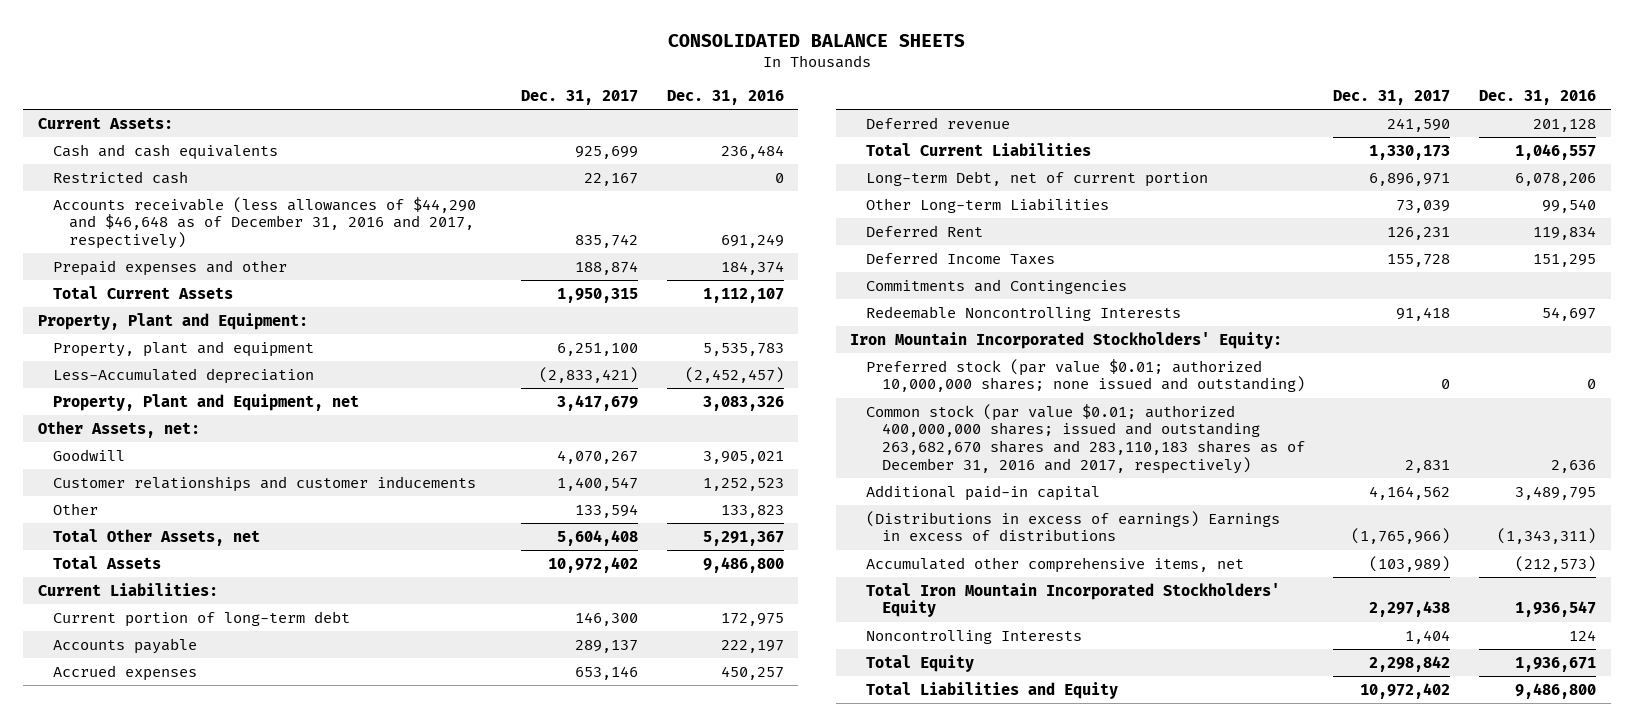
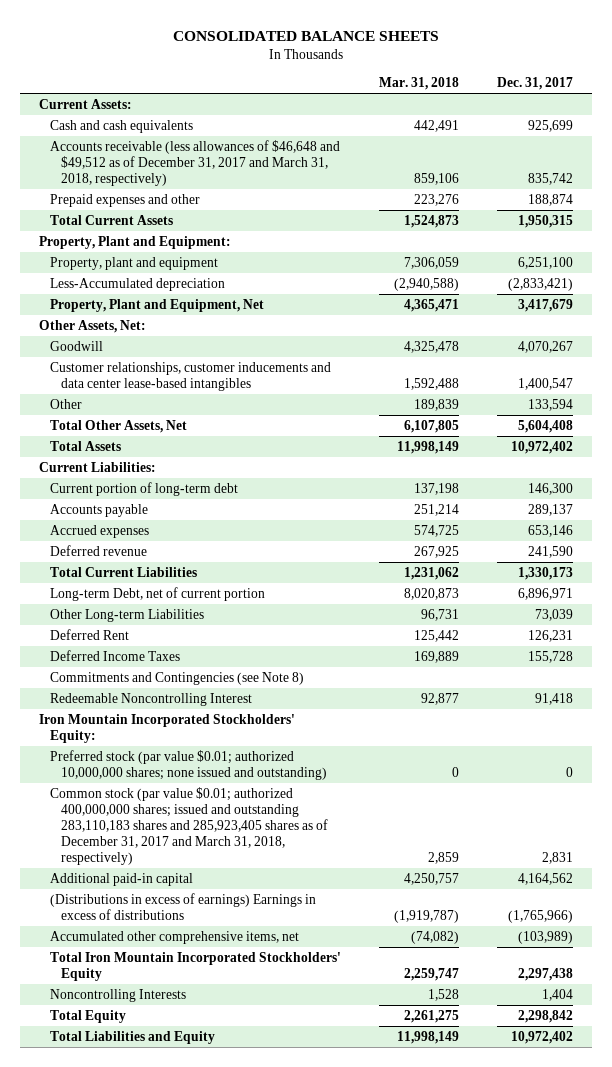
[666,89,784,105] Dec. 31, 2016 -> none
none -> [378,77,459,91] Mar. 31, 2018
[53,170,189,184] Restricted cash -> none
[53,196,477,250] Accounts receivable (less allowances of $44,290 and $46,648 as of December 31, 2016 and 2017, respectively) -> [50,139,341,186] Accounts receivable (less allowances of $46,648 and $49,512 as of December 31, 2017 and March 31, 2018, respectively)
[53,393,360,411] Property, Plant and Equipment, net -> [50,298,265,312] Property, Plant and Equipment, Net
[37,420,200,438] Other Assets, net: -> [39,319,147,333] Other Assets, Net:
[53,475,477,492] Customer relationships and customer inducements -> [50,361,332,391] Customer relationships, customer inducements and data center lease-based intangibles
[53,528,261,546] Total Other Assets, net -> [50,419,188,433] Total Other Assets, Net
[865,278,1127,294] Commitments and Contingencies -> [50,671,305,685] Commitments and Contingencies (see Note 8)
[865,305,1181,321] Redeemable Noncontrolling Interests -> [50,692,253,706] Redeemable Noncontrolling Interest
[865,403,1305,474] Common stock (par value $0.01; authorized 400,000,000 shares; issued and outstanding 263,682,670 shares and 283,110,183 shares as of December 31, 2016 and 2017, respectively) -> [50,786,328,865] Common stock (par value $0.01; authorized 400,000,000 shares; issued and outstanding 283,110,183 shares and 285,923,405 shares as of December 31, 2017 and March 31, 2018, respectively)

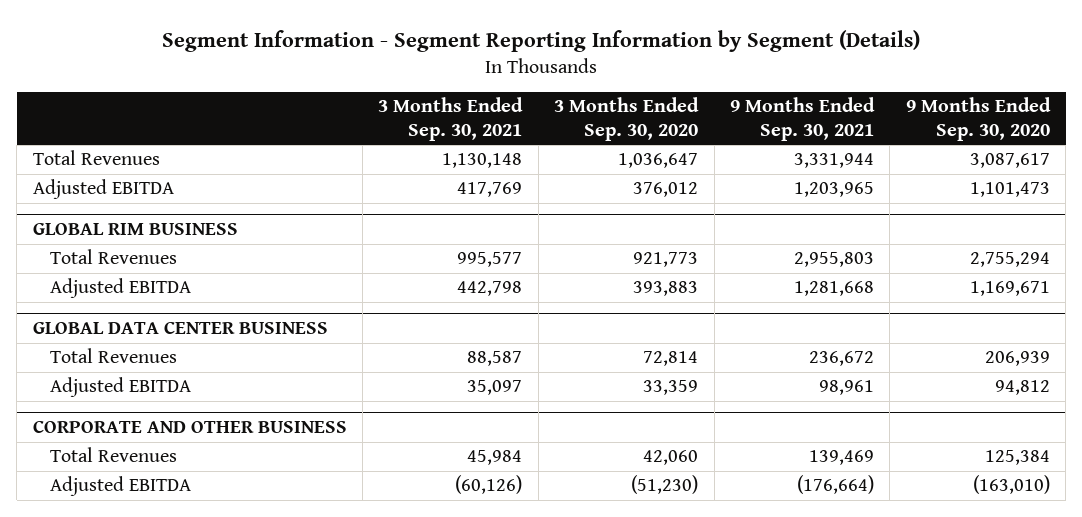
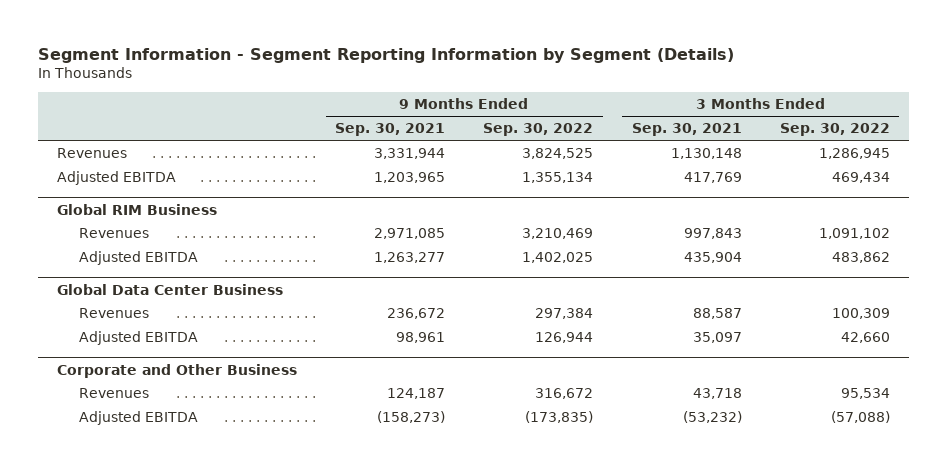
[554,97,700,142] 3 Months Ended Sep. 30, 2020 -> none
[905,97,1051,142] 9 Months Ended Sep. 30, 2020 -> none
none -> [483,123,594,137] Sep. 30, 2022
none -> [779,123,890,137] Sep. 30, 2022
[32,150,160,166] Total Revenues -> [57,147,128,158] Revenues
[32,223,238,236] GLOBAL RIM BUSINESS -> [57,203,218,215] Global RIM Business
[50,249,178,265] Total Revenues -> [79,227,150,238] Revenues
[457,252,523,268] 995,577 -> [683,227,742,239] 997,843
[793,252,874,268] 2,955,803 -> [374,227,446,239] 2,971,085
[457,281,523,297] 442,798 -> [683,251,742,263] 435,904
[793,281,874,297] 1,281,668 -> [374,251,446,263] 1,263,277
[32,321,328,335] GLOBAL DATA CENTER BUSINESS -> [57,283,284,295] Global Data Center Business
[50,348,178,364] Total Revenues -> [79,307,150,318] Revenues
[32,420,347,434] CORPORATE AND OTHER BUSINESS -> [57,363,298,378] Corporate and Other Business
[50,447,178,463] Total Revenues -> [79,387,150,398] Revenues
[467,450,523,466] 45,984 -> [692,387,742,399] 43,718
[808,450,874,466] 139,469 -> [387,387,446,399] 124,187
[455,475,523,495] (60,126) -> [682,410,742,423] (53,232)
[796,475,874,495] (176,664) -> [377,410,446,423] (158,273)

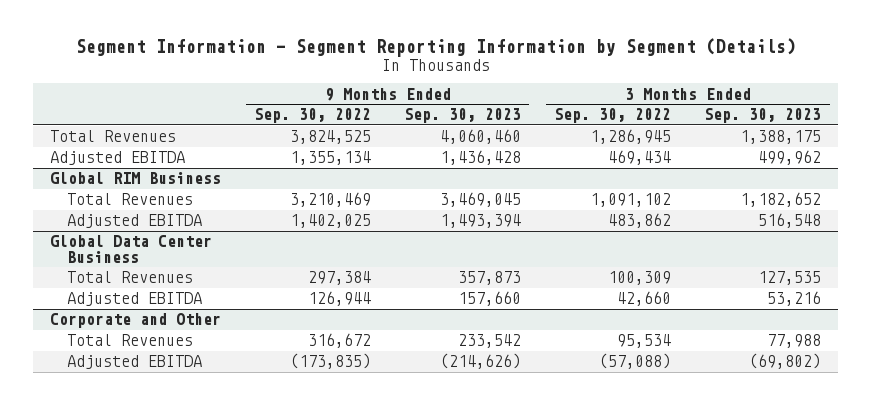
[335,123,446,137] Sep. 30, 2021 -> none
[631,123,742,137] Sep. 30, 2021 -> none
none -> [404,108,522,124] Sep. 30, 2023
none -> [704,108,822,124] Sep. 30, 2023
[57,147,128,158] Revenues -> [49,130,176,143] Total Revenues
[79,227,150,238] Revenues -> [66,193,193,206] Total Revenues
[79,307,150,318] Revenues -> [66,271,193,284] Total Revenues
[57,363,298,378] Corporate and Other Business -> [49,313,221,329] Corporate and Other
[79,387,150,398] Revenues -> [66,334,193,347] Total Revenues

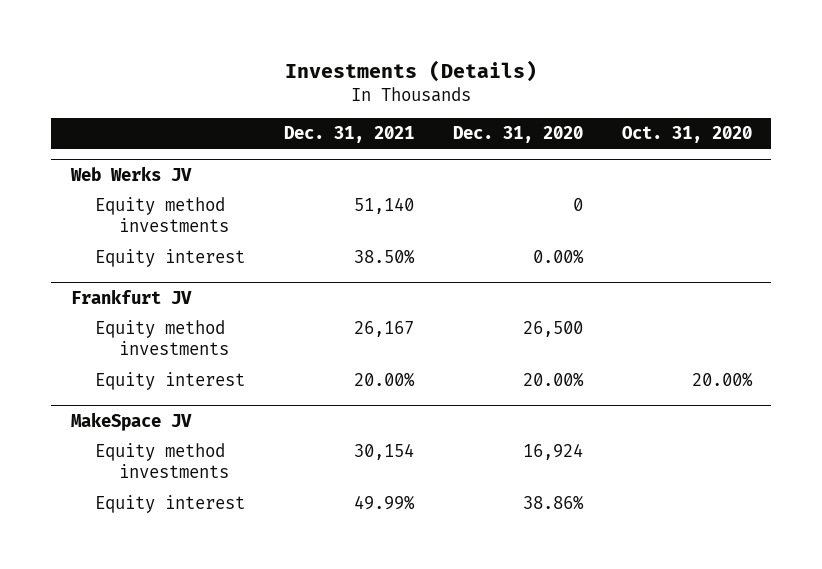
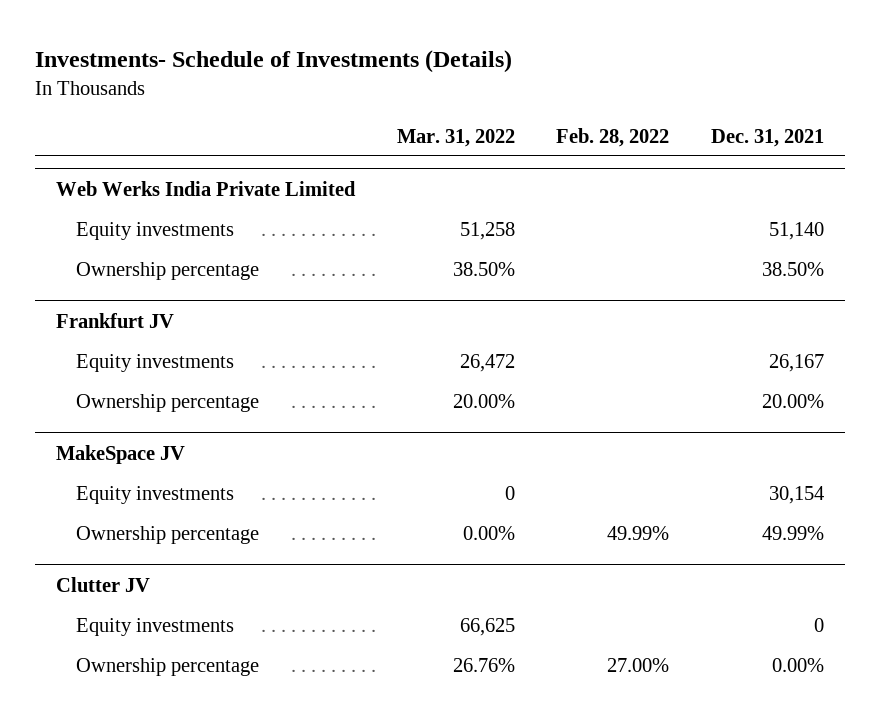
[285,59,538,82] Investments (Details) -> [35,50,513,74] Investments- Schedule of Investments (Details)
[452,126,583,144] Dec. 31, 2020 -> none
[621,126,752,144] Oct. 31, 2020 -> none
none -> [396,128,515,147] Mar. 31, 2022
none -> [556,127,670,147] Feb. 28, 2022
[69,165,192,181] Web Werks JV -> none
none -> [55,180,356,196] Web Werks India Private Limited
[95,197,230,233] Equity method investments -> [75,221,234,240] Equity investments
[95,249,246,268] Equity interest -> [75,261,259,280] Ownership percentage
[95,320,230,356] Equity method investments -> [75,353,234,372] Equity investments
[95,372,246,391] Equity interest -> [75,393,259,412] Ownership percentage
[95,443,230,479] Equity method investments -> [75,485,234,504] Equity investments
[95,495,246,514] Equity interest -> [75,525,259,544] Ownership percentage
none -> [55,576,150,592] Clutter JV
none -> [75,617,234,636] Equity investments
none -> [75,657,259,676] Ownership percentage

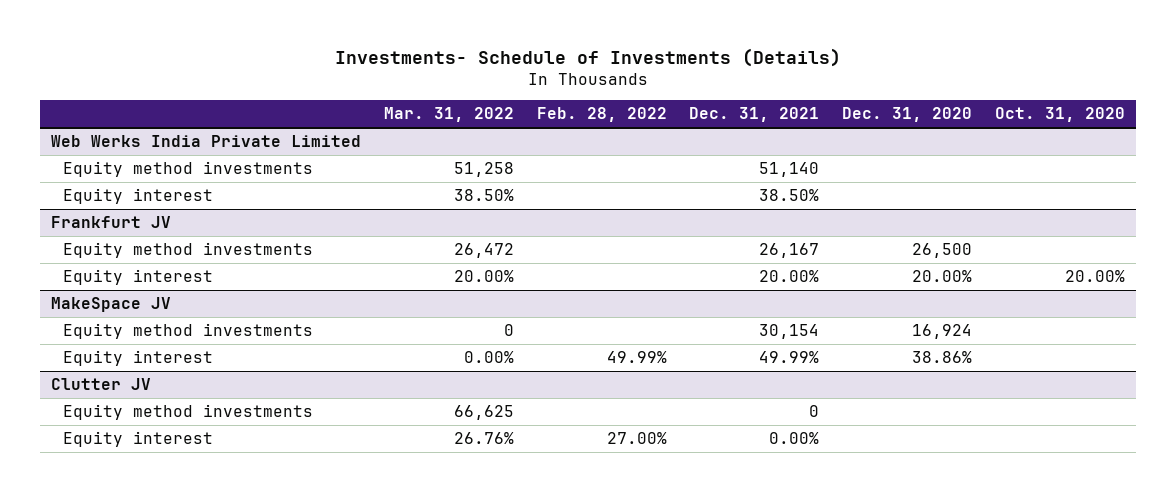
none -> [841,107,972,123] Dec. 31, 2020
none -> [994,107,1125,123] Oct. 31, 2020
[75,221,234,240] Equity investments -> [63,161,314,178] Equity method investments
[75,261,259,280] Ownership percentage -> [63,188,214,205] Equity interest
[75,353,234,372] Equity investments -> [63,242,314,259] Equity method investments
[75,393,259,412] Ownership percentage -> [63,269,214,286] Equity interest
[75,485,234,504] Equity investments -> [63,323,314,340] Equity method investments
[75,525,259,544] Ownership percentage -> [63,350,214,367] Equity interest
[75,617,234,636] Equity investments -> [63,404,314,421] Equity method investments
[75,657,259,676] Ownership percentage -> [63,431,214,448] Equity interest

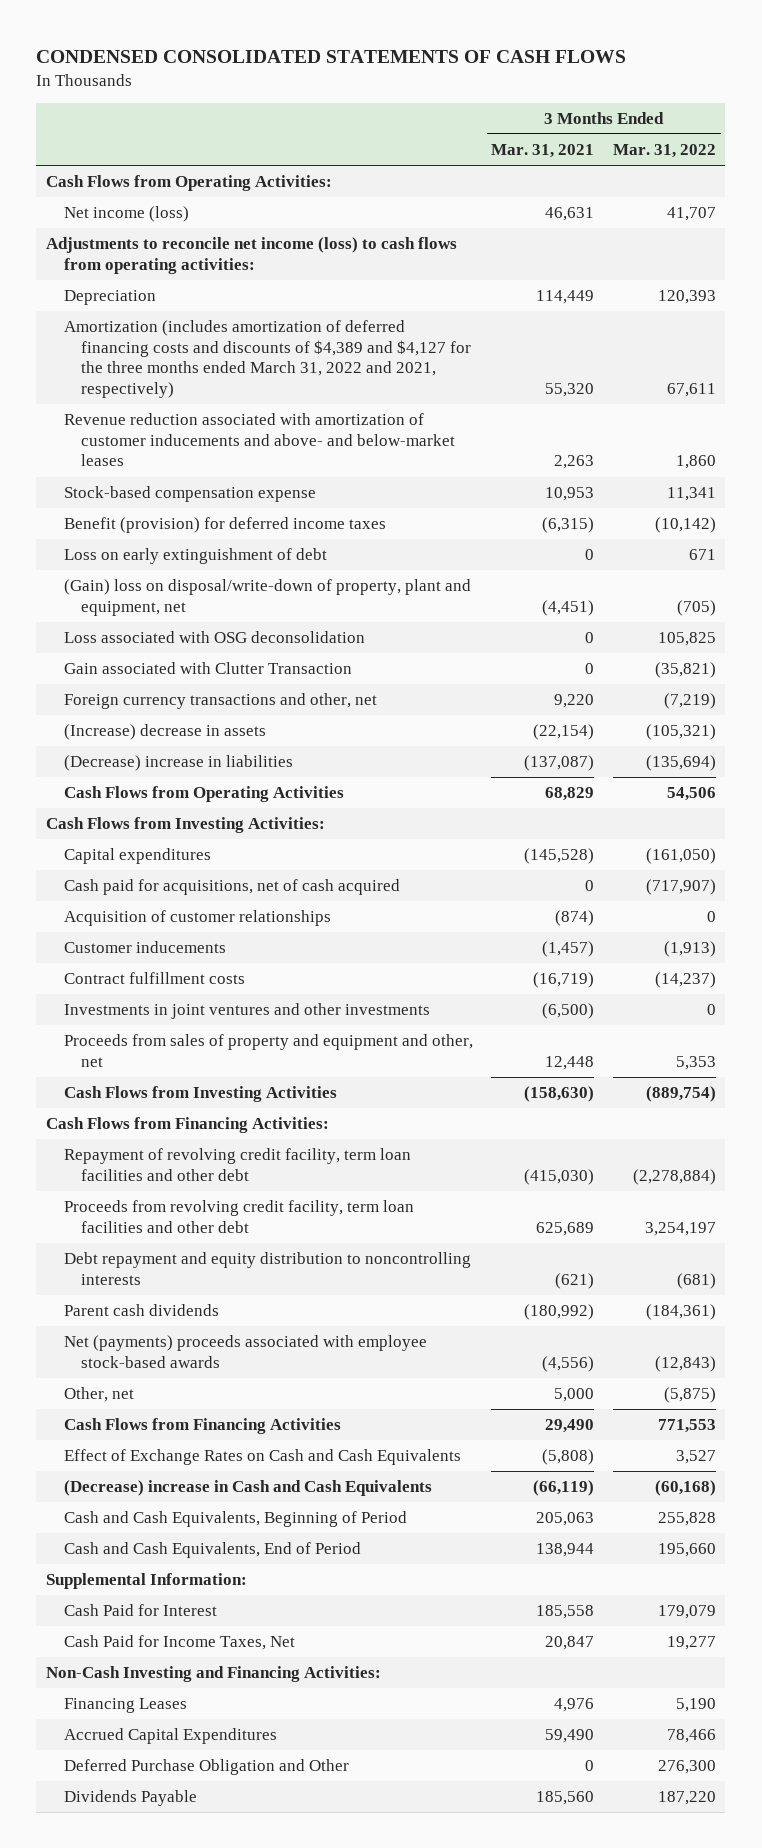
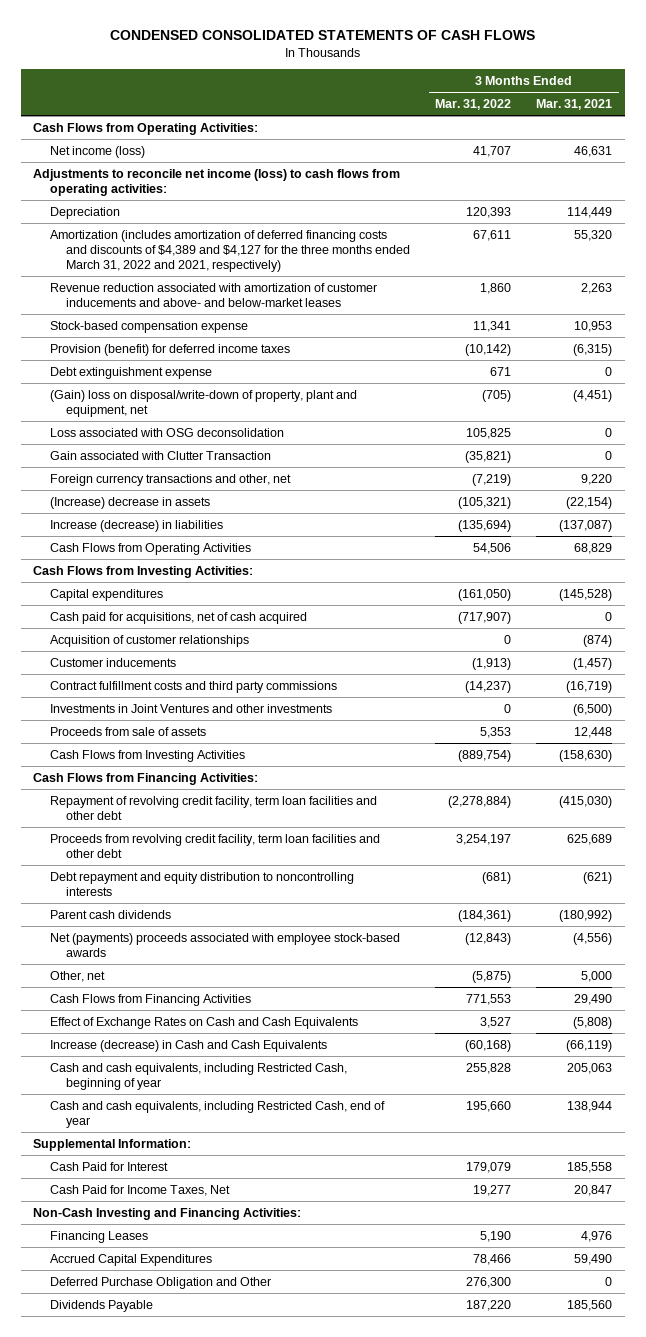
[63,517,386,534] Benefit (provision) for deferred income taxes -> [49,343,290,356] Provision (benefit) for deferred income taxes
[63,548,327,565] Loss on early extinguishment of debt -> [49,366,212,379] Debt extinguishment expense
[63,755,293,772] (Decrease) increase in liabilities -> [49,519,223,532] Increase (decrease) in liabilities
[63,972,245,985] Contract fulfillment costs -> [49,680,337,693] Contract fulfillment costs and third party commissions
[63,1003,430,1020] Investments in joint ventures and other investments -> [49,703,332,713] Investments in Joint Ventures and other investments
[63,1034,473,1067] Proceeds from sales of property and equipment and other, net -> [49,726,206,736] Proceeds from sale of assets
[63,1480,432,1497] (Decrease) increase in Cash and Cash Equivalents -> [49,1039,327,1052] Increase (decrease) in Cash and Cash Equivalents
[63,1511,407,1528] Cash and Cash Equivalents, Beginning of Period -> [49,1062,347,1090] Cash and cash equivalents, including Restricted Cash, beginning of year
[63,1542,361,1559] Cash and Cash Equivalents, End of Period -> [49,1100,385,1128] Cash and cash equivalents, including Restricted Cash, end of year

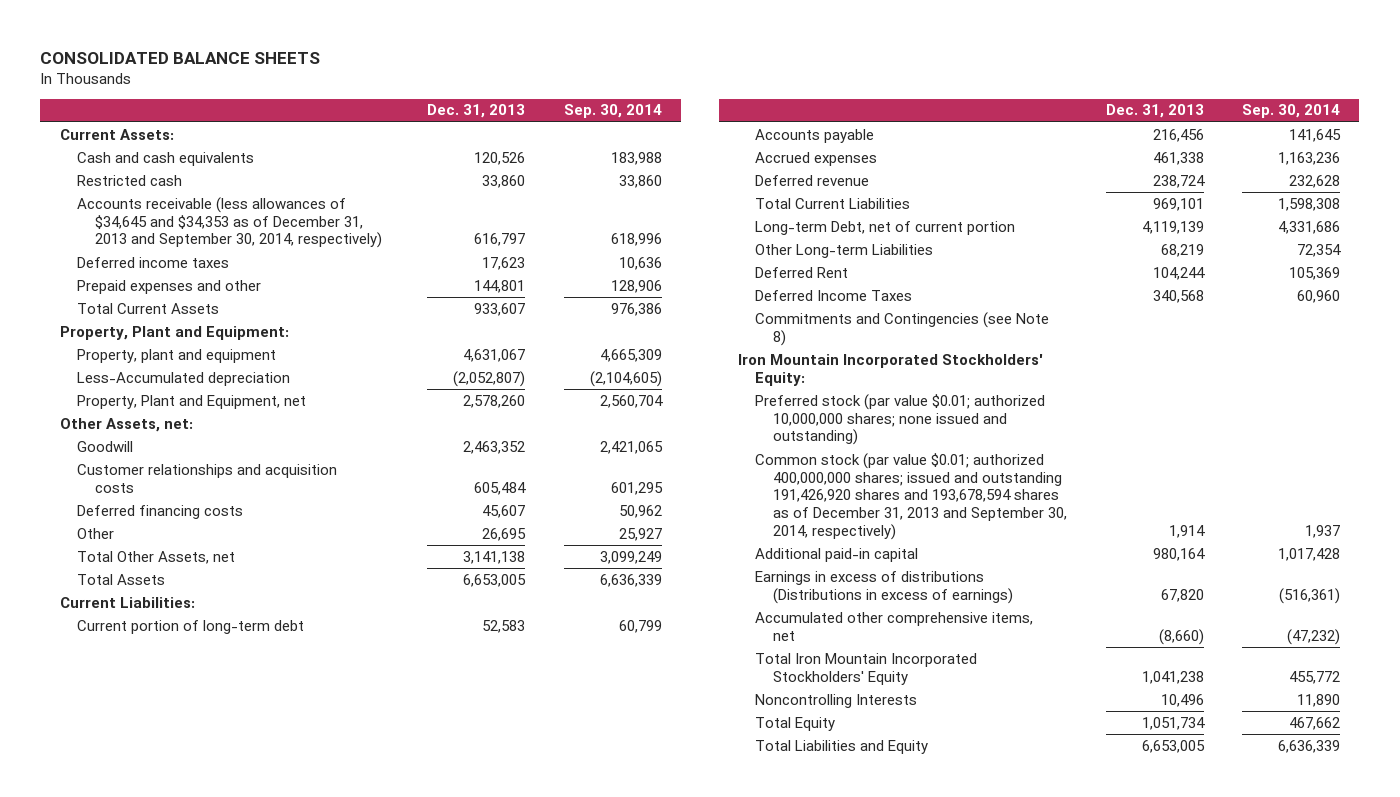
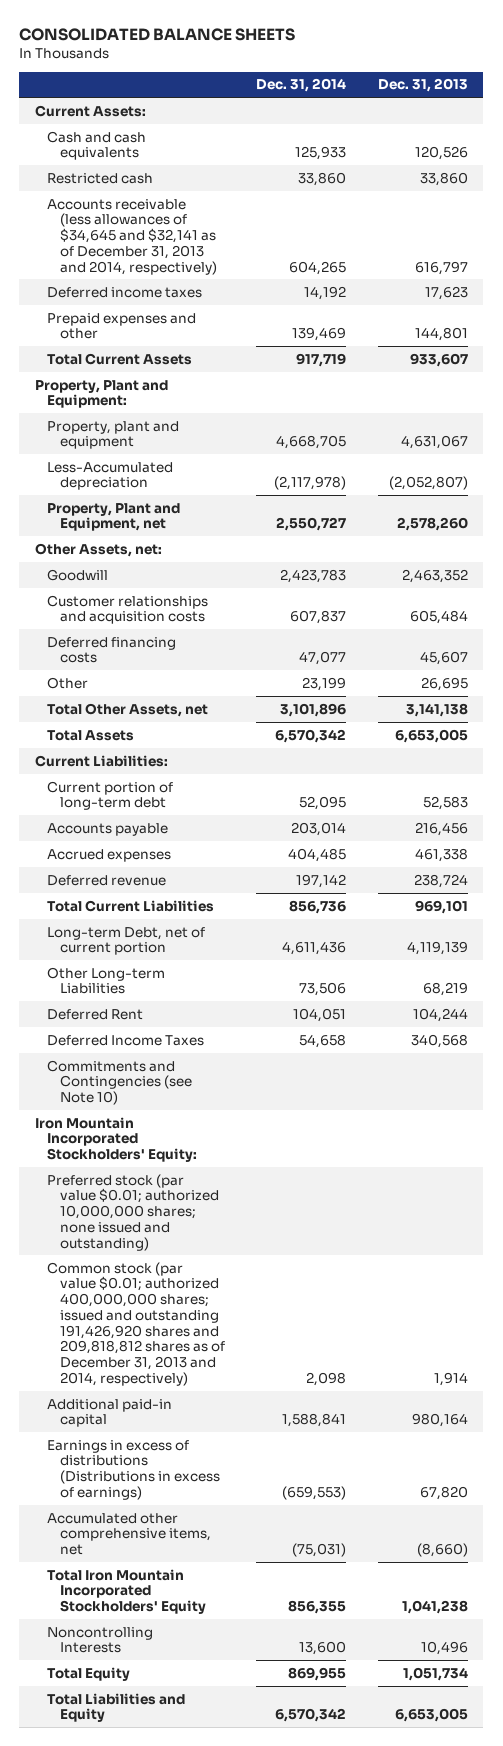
[564,104,663,119] Sep. 30, 2014 -> none
none -> [256,78,347,93] Dec. 31, 2014
[77,196,382,249] Accounts receivable (less allowances of $34,645 and $34,353 as of December 31, 2013 and September 30, 2014, respectively) -> [47,198,217,275] Accounts receivable (less allowances of $34,645 and $32,141 as of December 31, 2013 and 2014, respectively)
[755,311,1050,346] Commitments and Contingencies (see Note 8) -> [47,1059,192,1106] Commitments and Contingencies (see Note 10)
[755,452,1068,540] Common stock (par value $0.01; authorized 400,000,000 shares; issued and outstanding 191,426,920 shares and 193,678,594 shares as of December 31, 2013 and September 30, 2014, respectively) -> [47,1261,225,1386] Common stock (par value $0.01; authorized 400,000,000 shares; issued and outstanding 191,426,920 shares and 209,818,812 shares as of December 31, 2013 and 2014, respectively)

